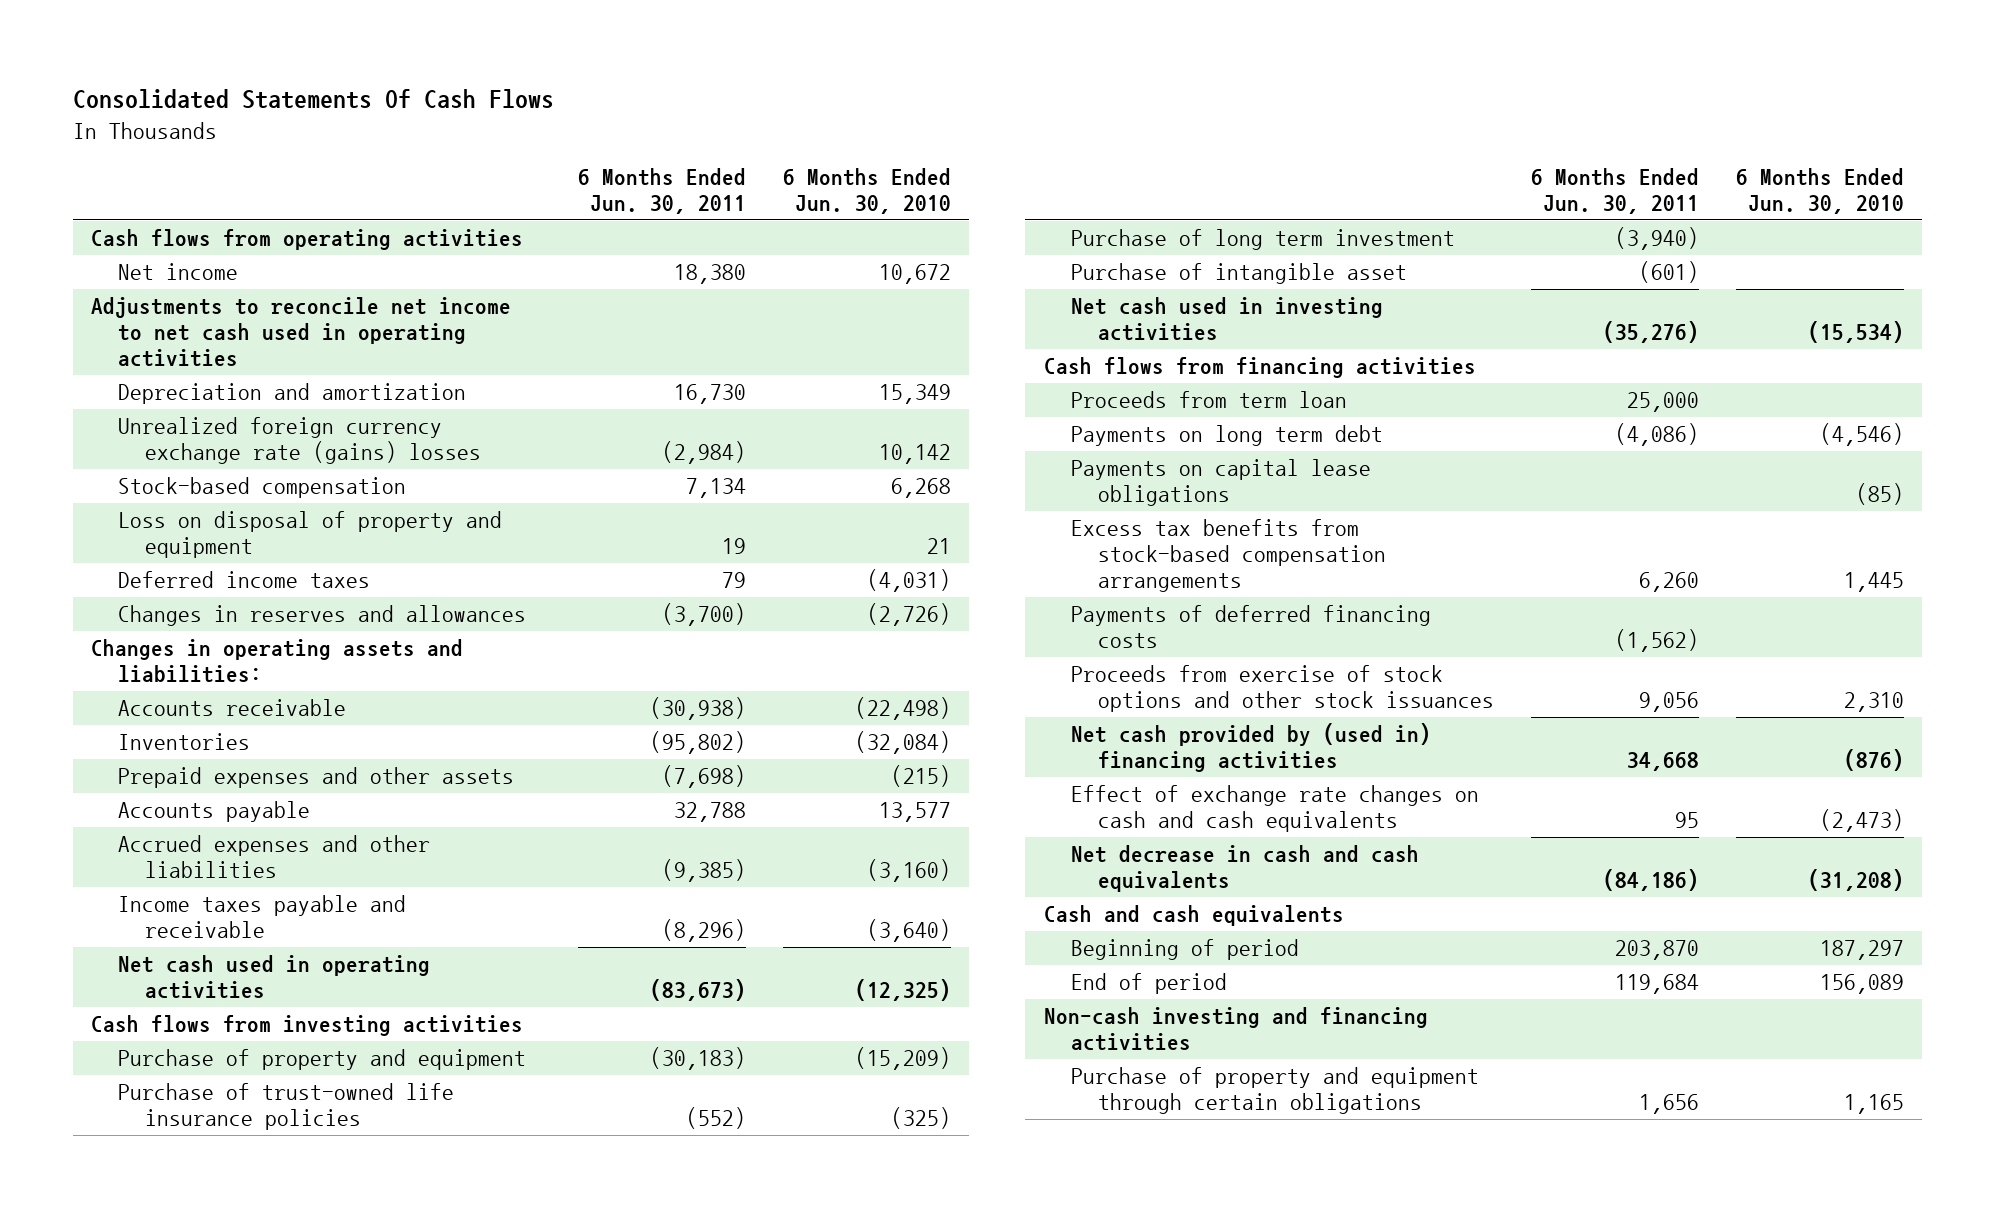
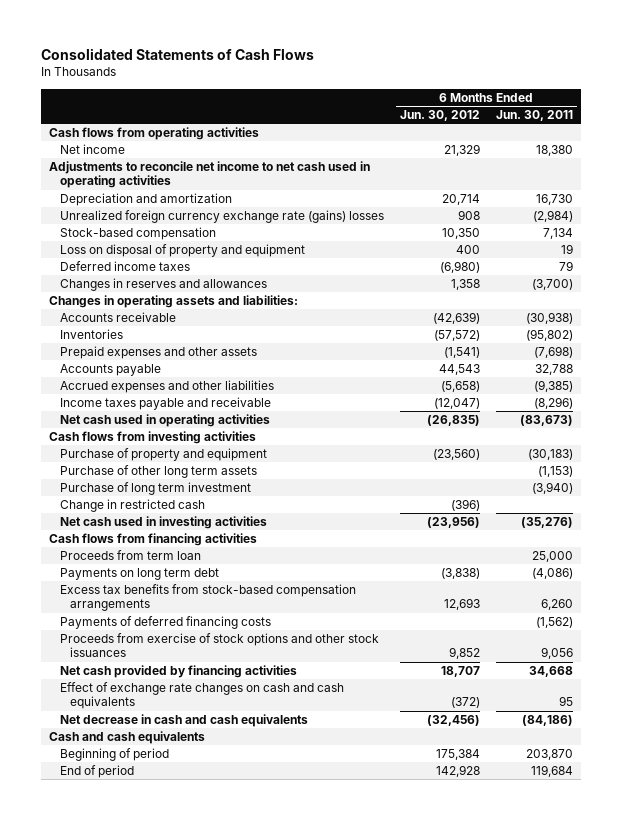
[72,89,554,110] Consolidated Statements Of Cash Flows -> [40,47,314,60] Consolidated Statements of Cash Flows
[782,168,951,215] 6 Months Ended Jun. 30, 2010 -> none
none -> [399,110,480,122] Jun. 30, 2012
[118,1083,455,1131] Purchase of trust-owned life insurance policies -> none
none -> [59,465,257,479] Purchase of other long term assets
[1070,263,1407,285] Purchase of intangible asset -> none
none -> [59,499,205,513] Change in restricted cash
[1070,459,1371,507] Payments on capital lease obligations -> none
[1070,723,1431,773] Net cash provided by (used in) financing activities -> [59,665,297,679] Net cash provided by financing activities
[1043,1007,1428,1052] Non-cash investing and financing activities -> none
[1070,1067,1479,1115] Purchase of property and equipment through certain obligations -> none

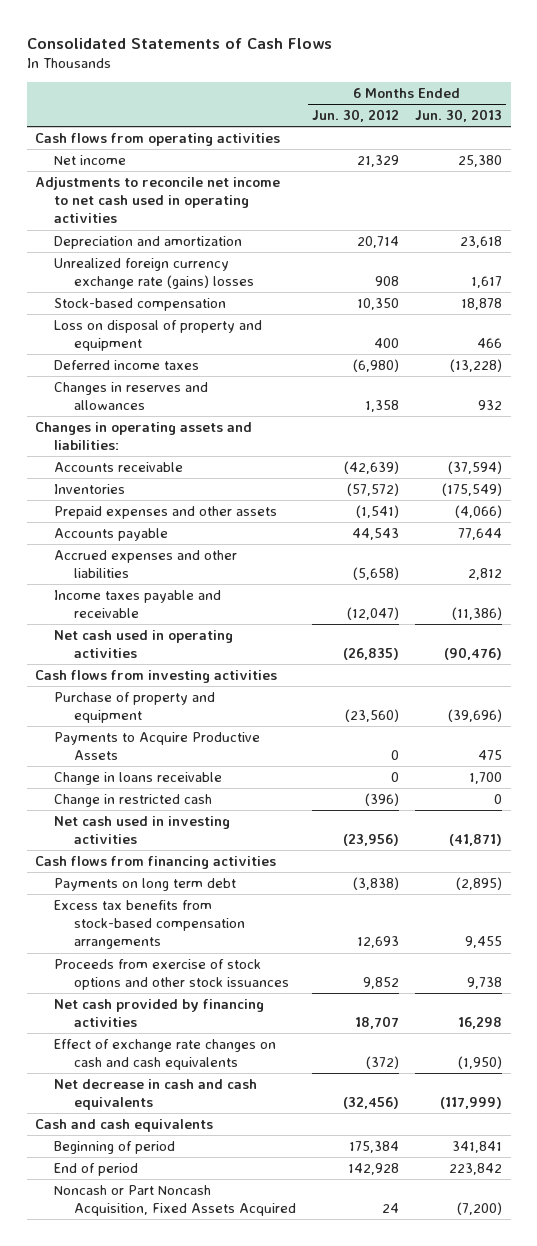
[495,110,573,122] Jun. 30, 2011 -> none
none -> [415,109,503,123] Jun. 30, 2013
[59,465,257,479] Purchase of other long term assets -> none
[59,482,251,496] Purchase of long term investment -> none
none -> [54,731,261,761] Payments to Acquire Productive Assets
none -> [54,771,223,785] Change in loans receivable
[59,550,201,561] Proceeds from term loan -> none
[59,616,271,630] Payments of deferred financing costs -> none
none -> [54,1184,296,1217] Noncash or Part Noncash Acquisition, Fixed Assets Acquired

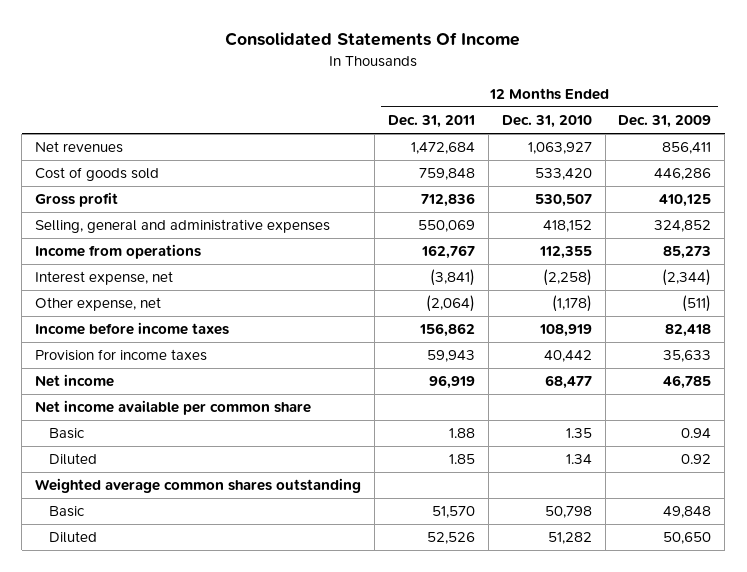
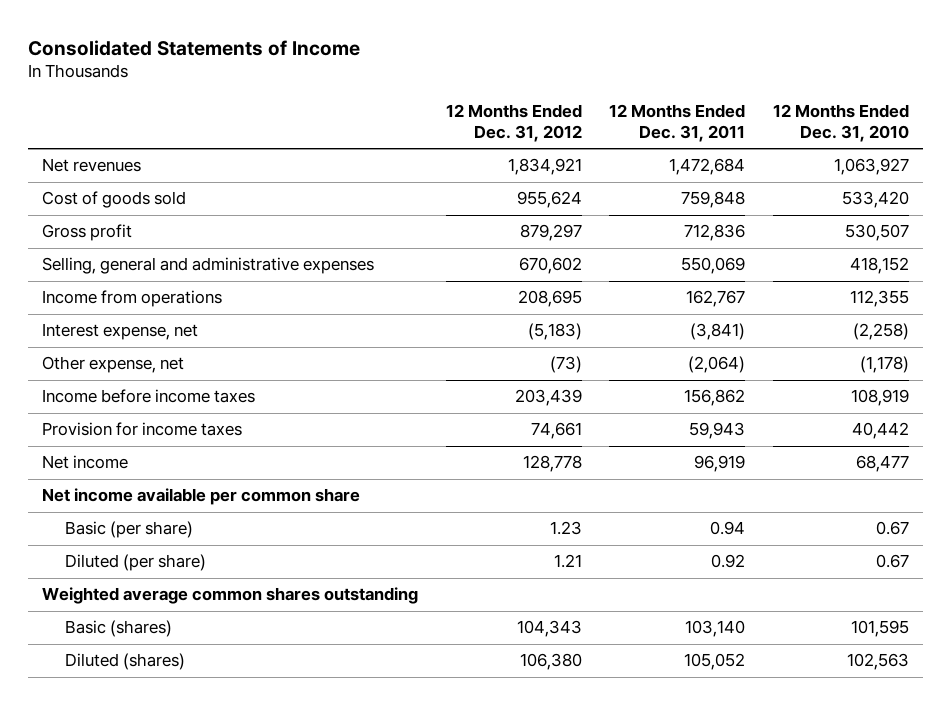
[225,32,521,47] Consolidated Statements Of Income -> [28,39,361,56] Consolidated Statements of Income
[618,115,712,129] Dec. 31, 2009 -> none
none -> [445,103,582,142] 12 Months Ended Dec. 31, 2012
[49,428,86,440] Basic -> [65,521,194,539] Basic (per share)
[448,428,475,439] 1.88 -> [710,521,746,536] 0.94
[565,428,592,439] 1.35 -> [876,521,910,536] 0.67
[49,453,98,466] Diluted -> [65,554,207,572] Diluted (per share)
[448,454,475,465] 1.85 -> [711,554,746,569] 0.92
[565,454,592,465] 1.34 -> [876,554,910,569] 0.67
[49,506,86,518] Basic -> [65,620,173,638] Basic (shares)
[431,506,475,519] 51,570 -> [685,620,746,638] 103,140
[544,506,592,519] 50,798 -> [851,620,910,638] 101,595
[49,531,98,544] Diluted -> [65,653,186,671] Diluted (shares)
[426,532,475,545] 52,526 -> [684,653,746,671] 105,052
[547,532,592,545] 51,282 -> [847,653,910,671] 102,563

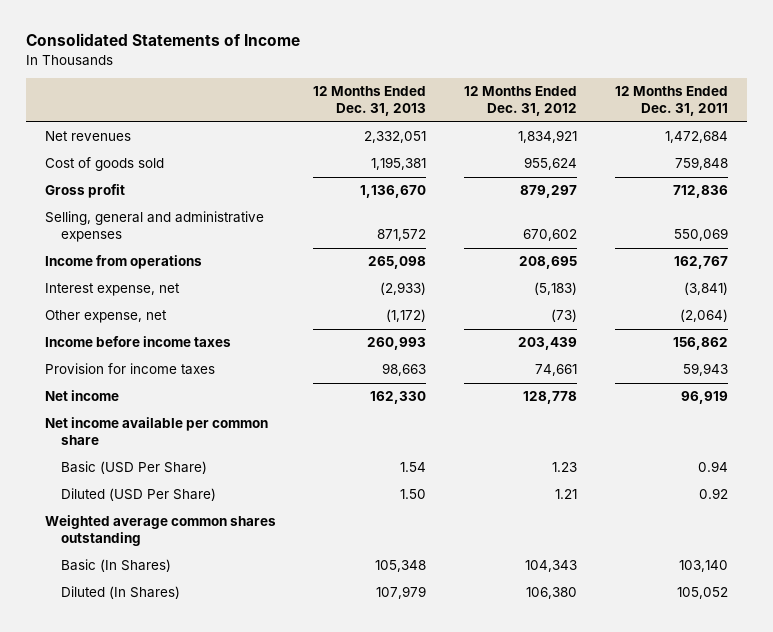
[773,103,910,142] 12 Months Ended Dec. 31, 2010 -> none
none -> [313,86,427,117] 12 Months Ended Dec. 31, 2013
[65,521,194,539] Basic (per share) -> [61,461,208,475] Basic (USD Per Share)
[65,554,207,572] Diluted (per share) -> [61,488,217,502] Diluted (USD Per Share)
[65,620,173,638] Basic (shares) -> [61,559,172,573] Basic (In Shares)
[65,653,186,671] Diluted (shares) -> [61,586,181,600] Diluted (In Shares)

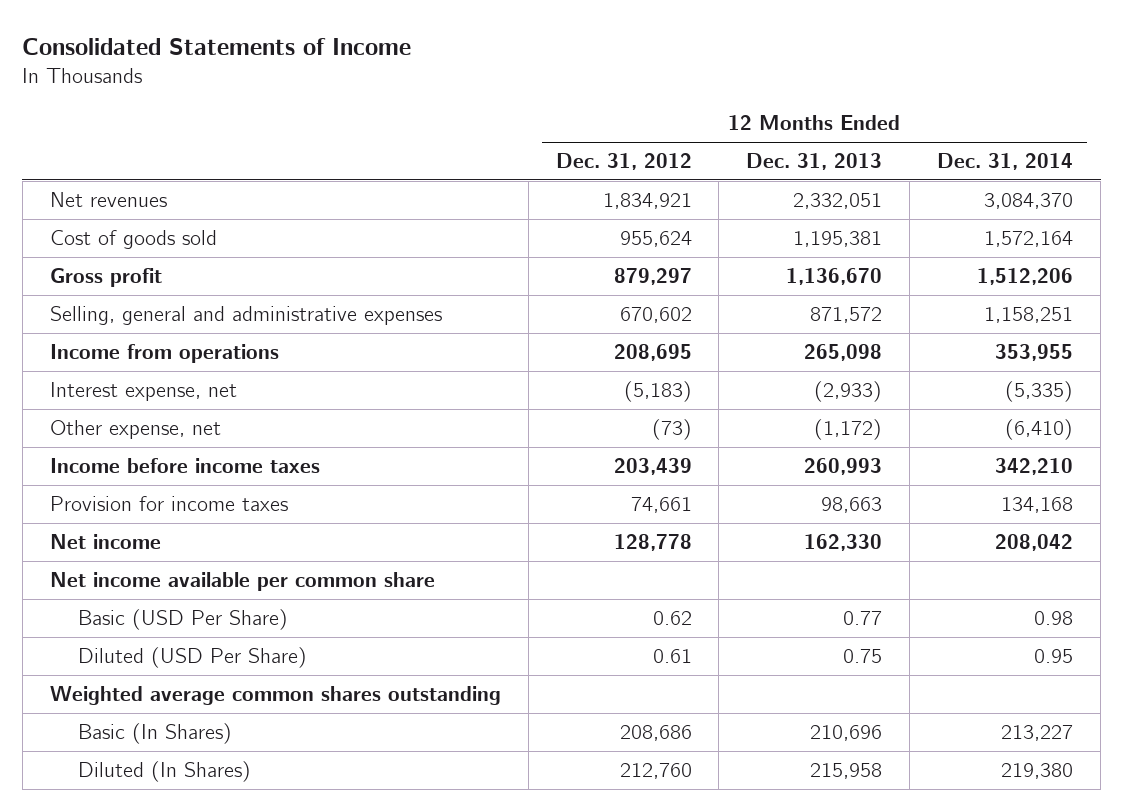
[615,86,729,117] 12 Months Ended Dec. 31, 2011 -> none
none -> [937,153,1074,171] Dec. 31, 2014
[400,462,427,473] 1.54 -> [843,611,883,626] 0.77
[552,462,578,473] 1.23 -> [652,611,692,626] 0.62
[400,489,427,500] 1.50 -> [843,649,883,664] 0.75
[555,489,578,500] 1.21 -> [652,649,692,664] 0.61
[375,560,427,573] 105,348 -> [810,725,883,742] 210,696
[525,560,578,573] 104,343 -> [619,725,692,742] 208,686
[376,586,427,600] 107,979 -> [810,763,883,780] 215,958
[526,587,578,600] 106,380 -> [619,763,692,780] 212,760

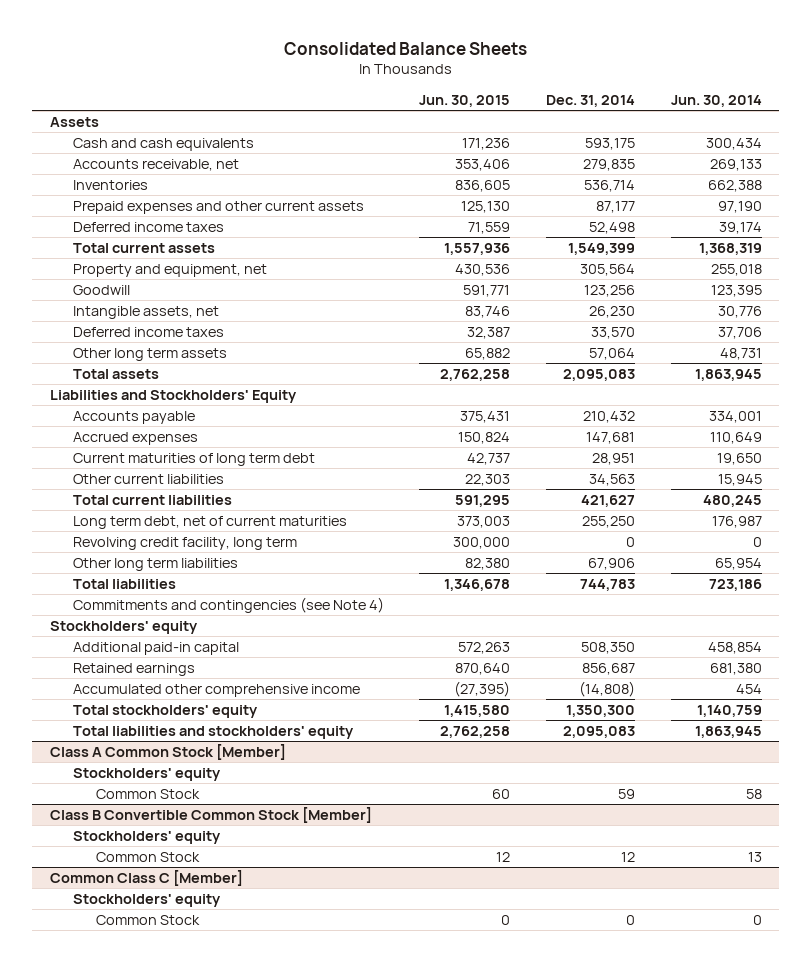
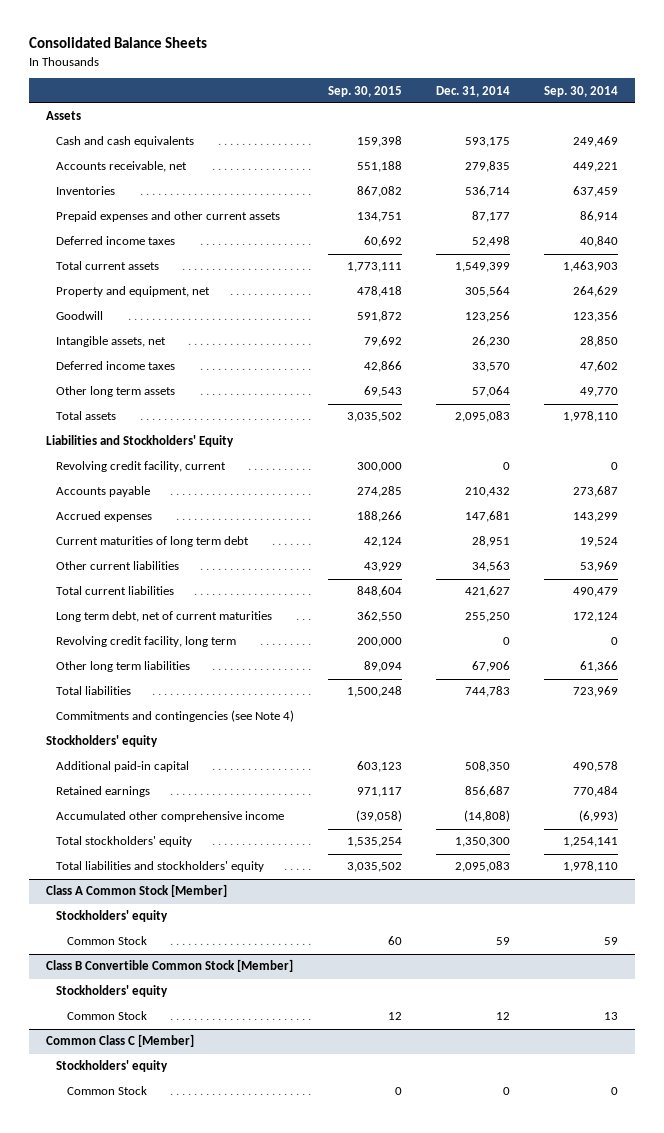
[419,95,511,108] Jun. 30, 2015 -> none
[670,95,762,108] Jun. 30, 2014 -> none
none -> [328,85,403,97] Sep. 30, 2015
none -> [544,85,619,97] Sep. 30, 2014
none -> [56,461,227,473] Revolving credit facility, current

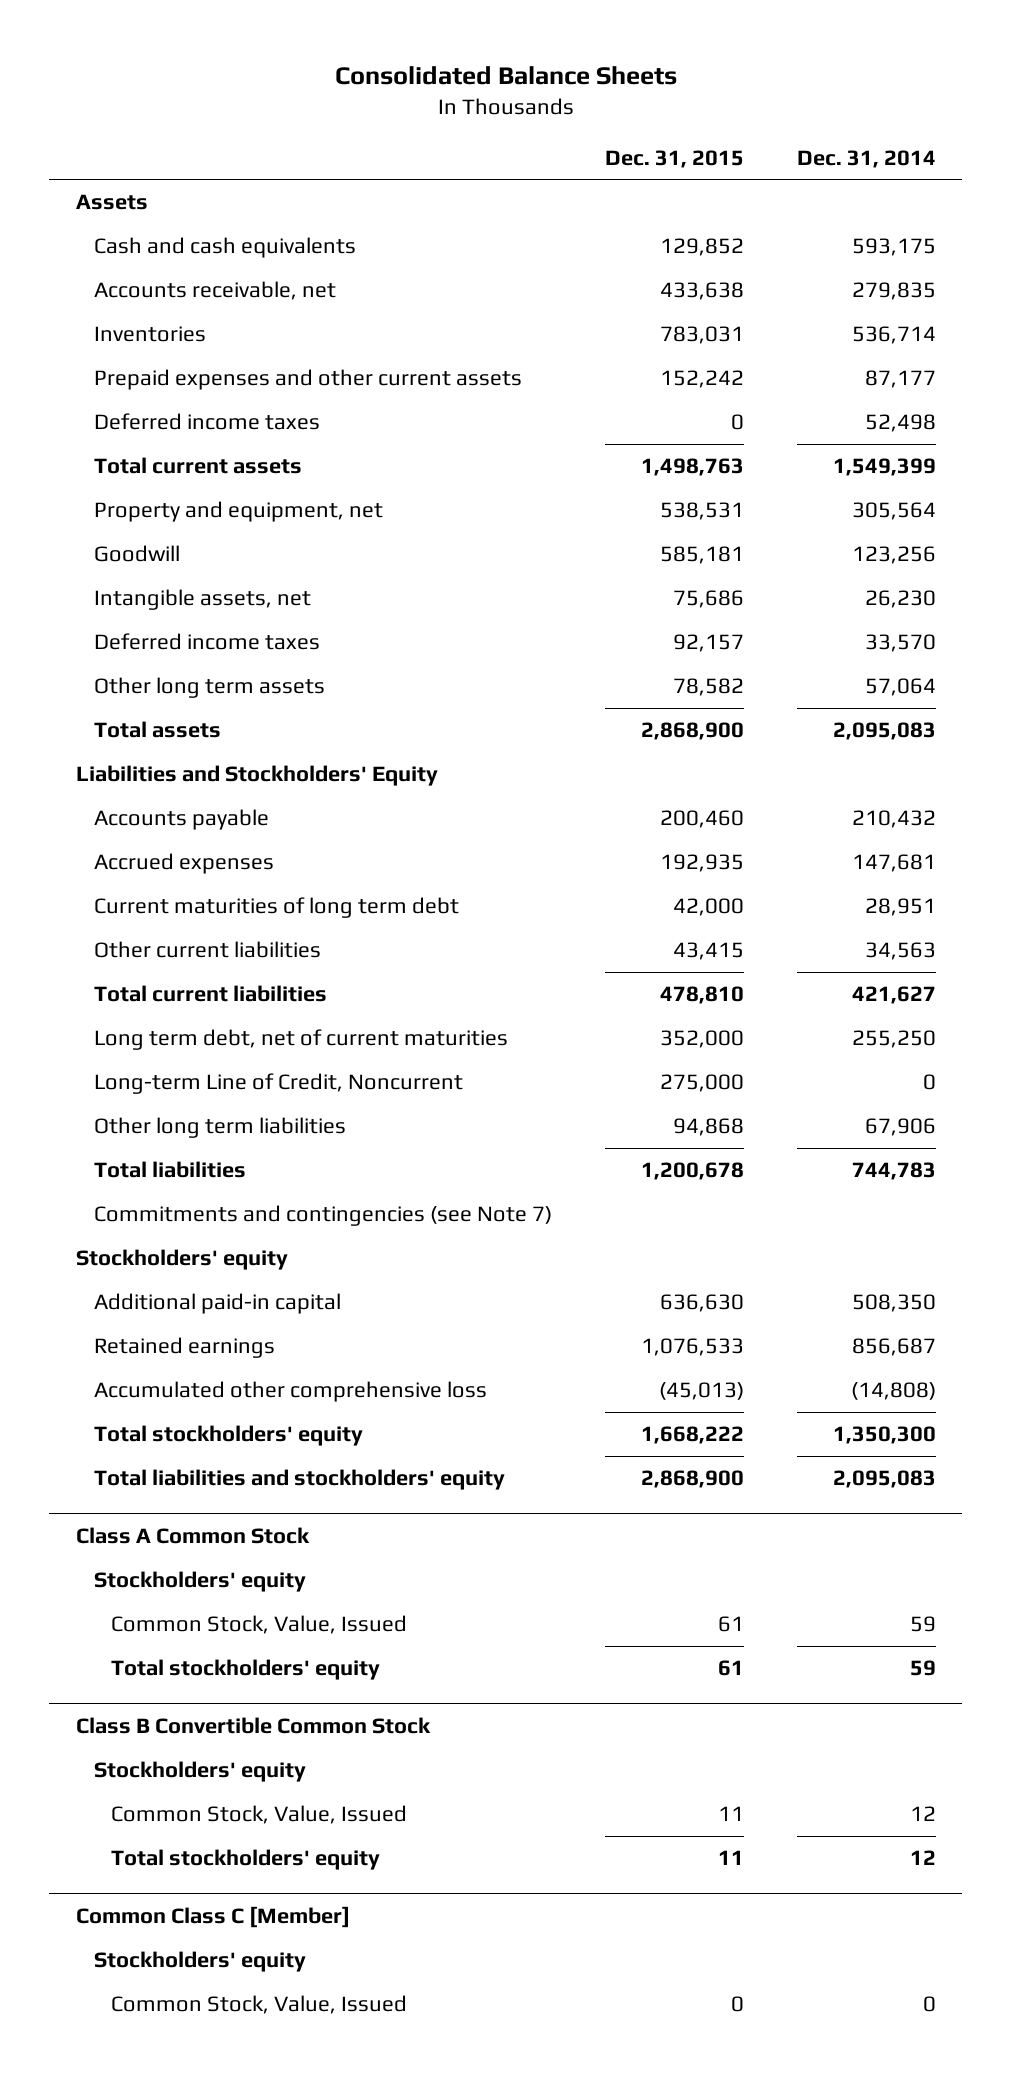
[328,85,403,97] Sep. 30, 2015 -> none
[544,85,619,97] Sep. 30, 2014 -> none
none -> [604,149,744,168] Dec. 31, 2015
[56,461,227,473] Revolving credit facility, current -> none
[56,636,237,648] Revolving credit facility, long term -> none
none -> [93,1073,463,1095] Long-term Line of Credit, Noncurrent
[56,710,295,723] Commitments and contingencies (see Note 4) -> [93,1205,552,1227] Commitments and contingencies (see Note 7)
[56,811,285,823] Accumulated other comprehensive income -> [93,1381,487,1403] Accumulated other comprehensive loss
[45,884,227,898] Class A Common Stock [Member] -> [75,1526,310,1544] Class A Common Stock
[66,936,147,946] Common Stock -> [111,1615,408,1635] Common Stock, Value, Issued
none -> [111,1659,381,1681] Total stockholders' equity
[45,959,293,973] Class B Convertible Common Stock [Member] -> [75,1716,431,1734] Class B Convertible Common Stock
[66,1011,147,1021] Common Stock -> [111,1805,408,1825] Common Stock, Value, Issued
none -> [111,1849,381,1871] Total stockholders' equity
[66,1086,147,1096] Common Stock -> [111,1995,408,2015] Common Stock, Value, Issued

